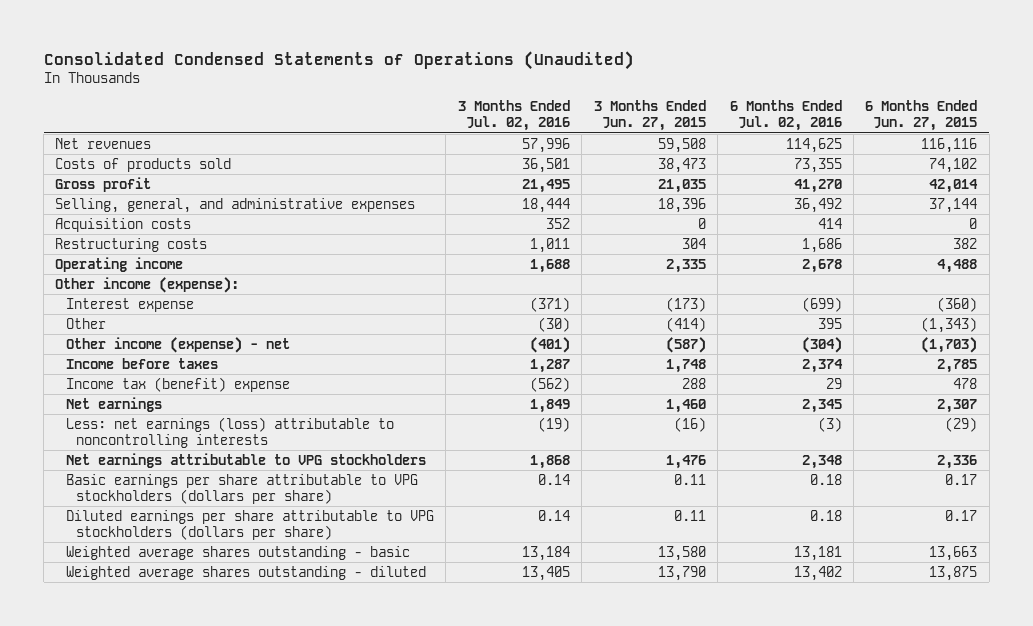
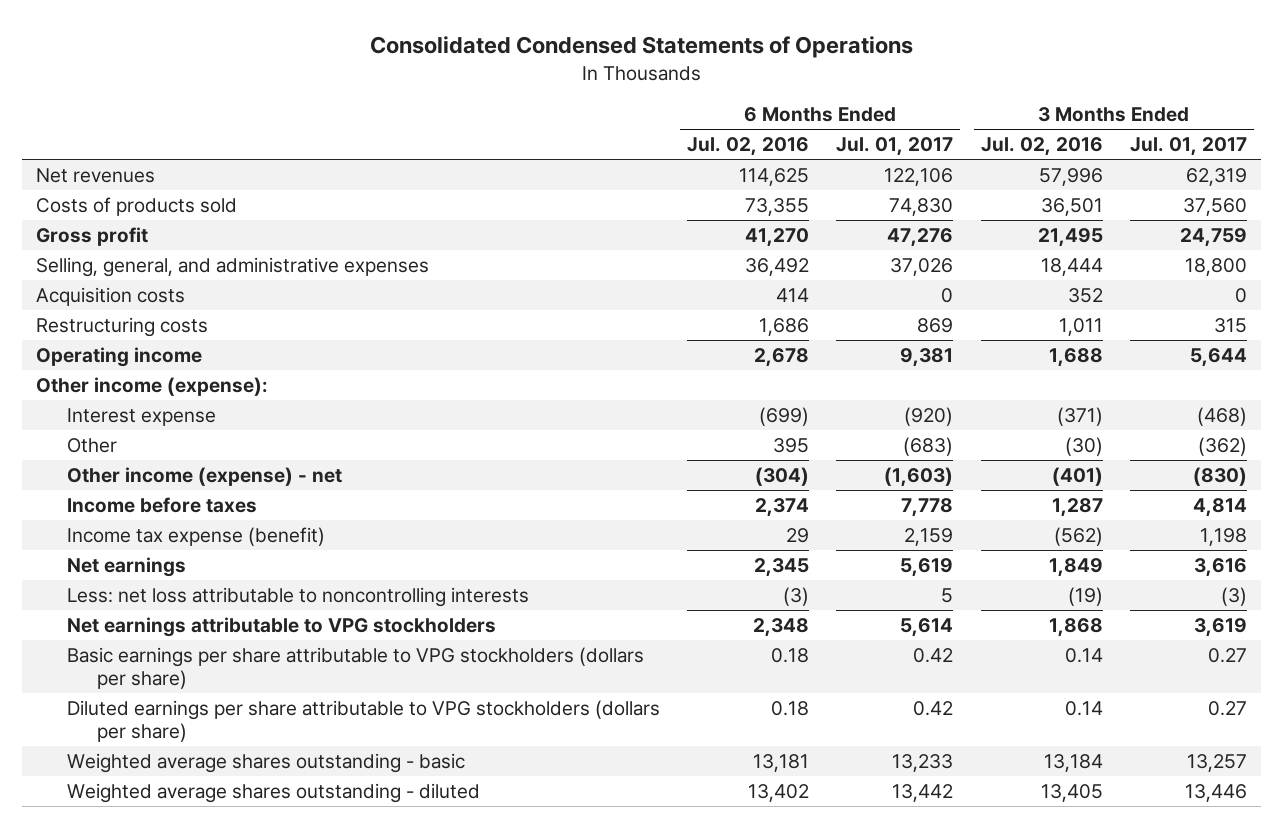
[43,50,634,70] Consolidated Condensed Statements of Operations (Unaudited) -> [369,35,913,58] Consolidated Condensed Statements of Operations
[593,100,706,132] 3 Months Ended Jun. 27, 2015 -> none
[865,100,978,132] 6 Months Ended Jun. 27, 2015 -> none
none -> [836,137,954,157] Jul. 01, 2017
none -> [1129,137,1247,157] Jul. 01, 2017
[65,376,290,392] Income tax (benefit) expense -> [66,526,325,546] Income tax expense (benefit)
[65,416,394,448] Less: net earnings (loss) attributable to noncontrolling interests -> [66,586,529,607] Less: net loss attributable to noncontrolling interests

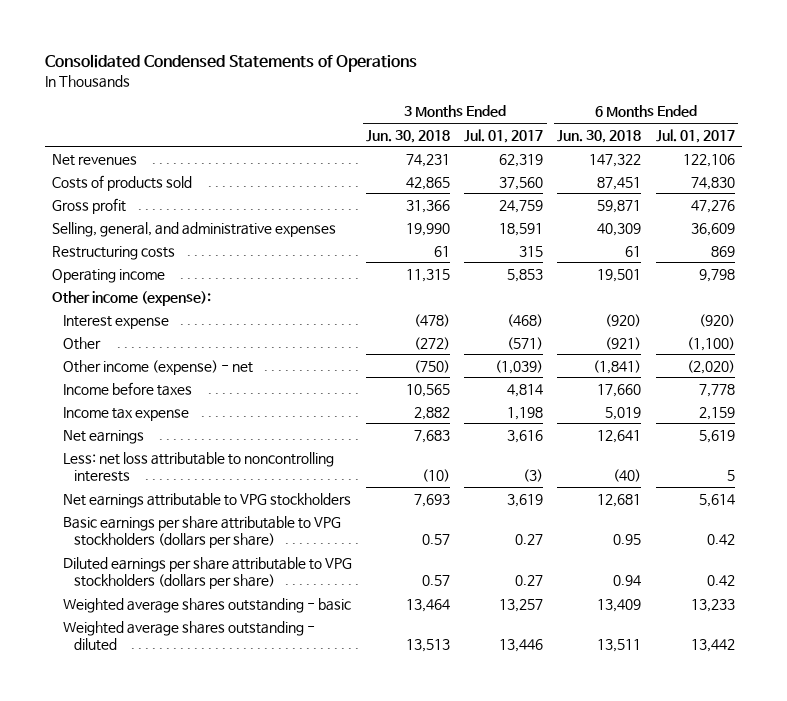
[686,137,809,157] Jul. 02, 2016 -> none
[980,137,1103,157] Jul. 02, 2016 -> none
none -> [366,129,451,143] Jun. 30, 2018
none -> [557,129,642,143] Jun. 30, 2018
[36,286,186,306] Acquisition costs -> none
[890,257,954,276] 37,026 -> [690,222,735,236] 36,609
[1184,257,1247,276] 18,800 -> [499,222,544,236] 18,591
[900,347,954,367] 9,381 -> [698,268,735,282] 9,798
[1189,347,1247,367] 5,644 -> [507,268,544,282] 5,853
[903,436,954,456] (683) -> [686,336,735,351] (1,100)
[1197,436,1247,456] (362) -> [507,336,544,350] (571)
[884,466,954,487] (1,603) -> [686,359,735,374] (2,020)
[1192,466,1247,486] (830) -> [495,359,544,374] (1,039)
[66,526,325,546] Income tax expense (benefit) -> [63,406,190,421] Income tax expense

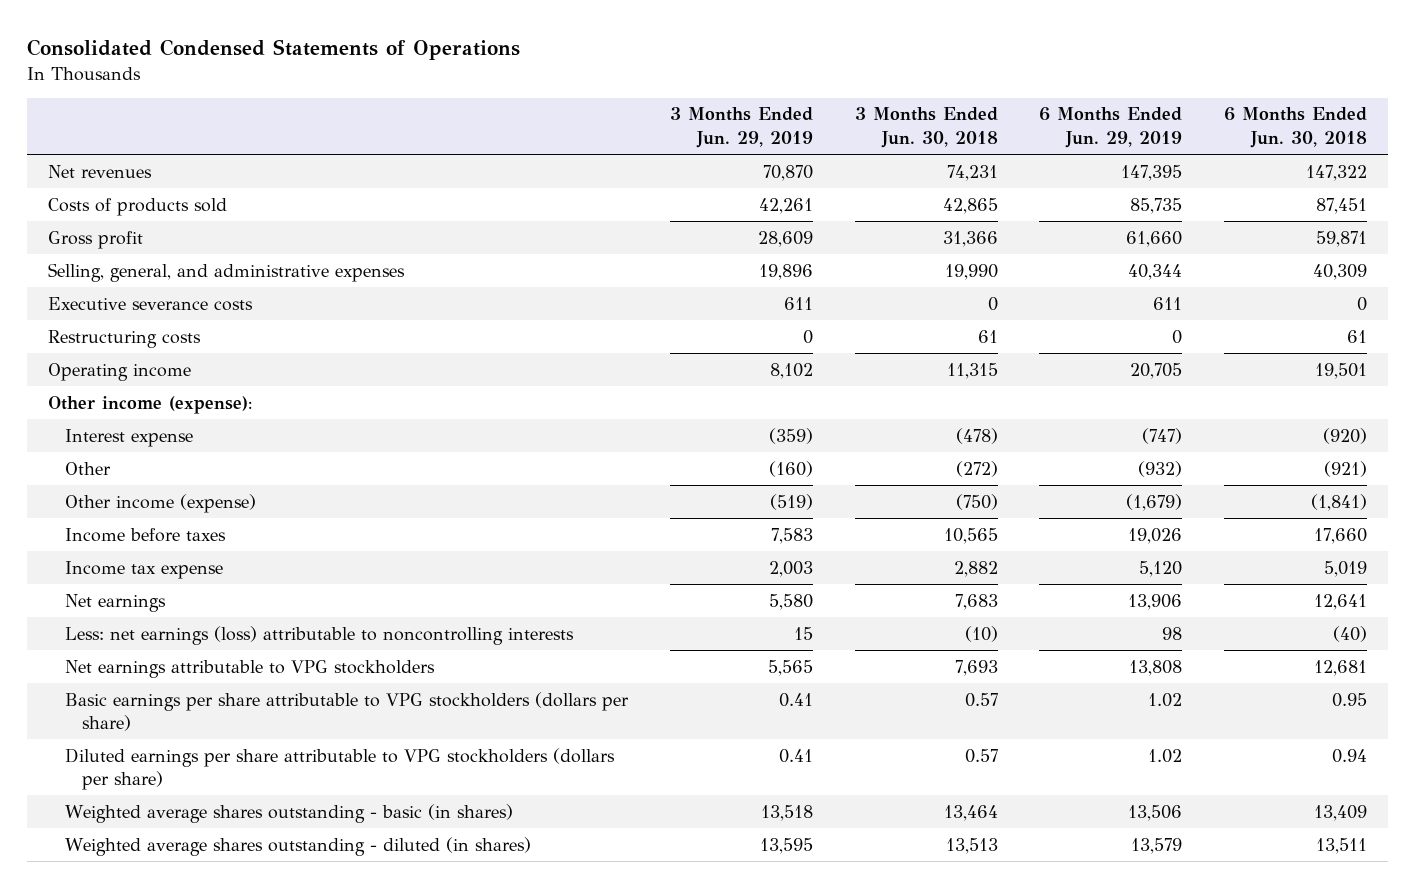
[464,128,544,143] Jul. 01, 2017 -> none
[655,128,735,143] Jul. 01, 2017 -> none
none -> [669,107,813,148] 3 Months Ended Jun. 29, 2019
none -> [1039,107,1183,148] 6 Months Ended Jun. 29, 2019
none -> [48,296,254,311] Executive severance costs
[63,359,254,375] Other income (expense) - net -> [64,493,256,513] Other income (expense)
[63,451,335,483] Less: net loss attributable to noncontrolling interests -> [64,625,574,645] Less: net earnings (loss) attributable to noncontrolling interests
[63,597,352,613] Weighted average shares outstanding - basic -> [64,803,513,823] Weighted average shares outstanding - basic (in shares)
[63,620,316,652] Weighted average shares outstanding - diluted -> [64,836,531,856] Weighted average shares outstanding - diluted (in shares)

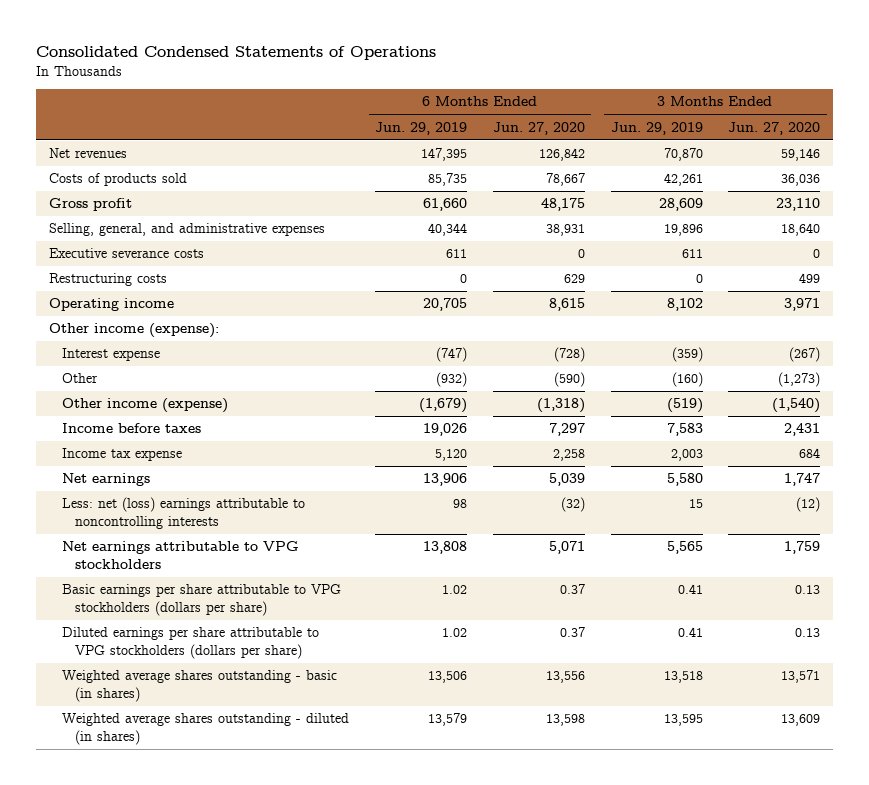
[854,107,998,148] 3 Months Ended Jun. 30, 2018 -> none
[1224,107,1368,148] 6 Months Ended Jun. 30, 2018 -> none
none -> [492,121,585,135] Jun. 27, 2020
none -> [728,121,821,135] Jun. 27, 2020
[64,625,574,645] Less: net earnings (loss) attributable to noncontrolling interests -> [62,497,306,529] Less: net (loss) earnings attributable to noncontrolling interests

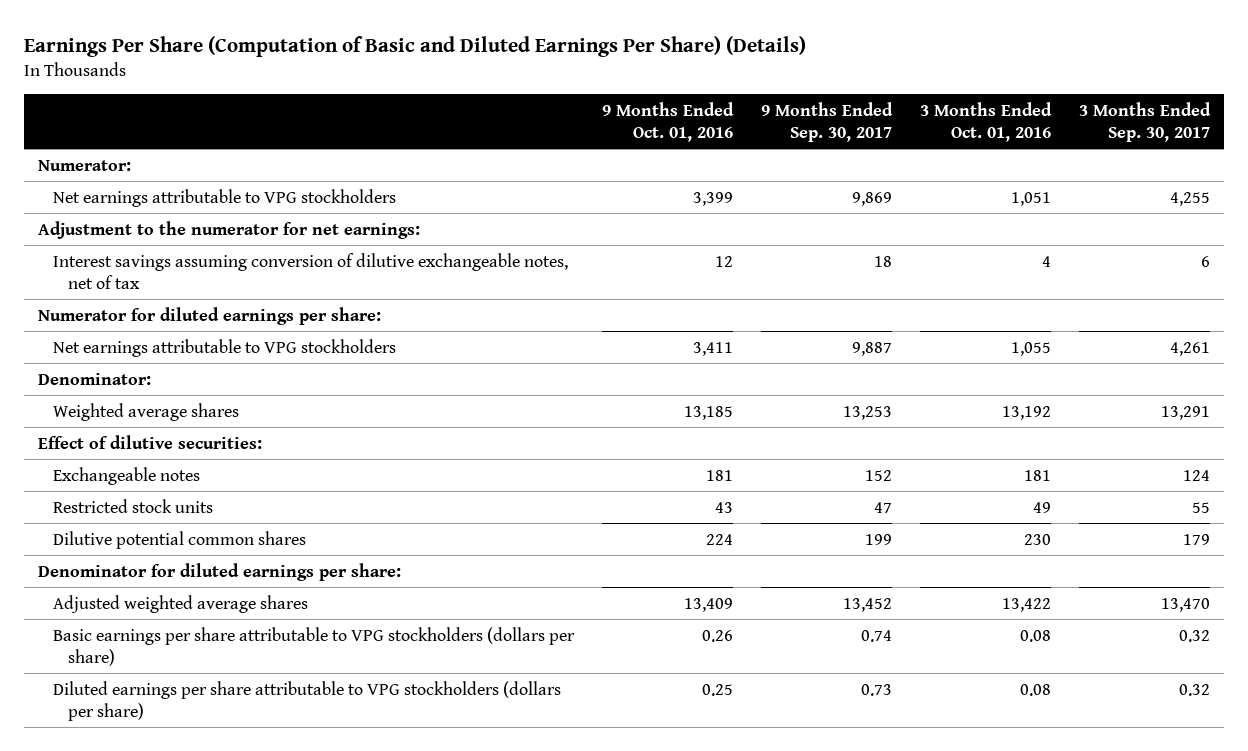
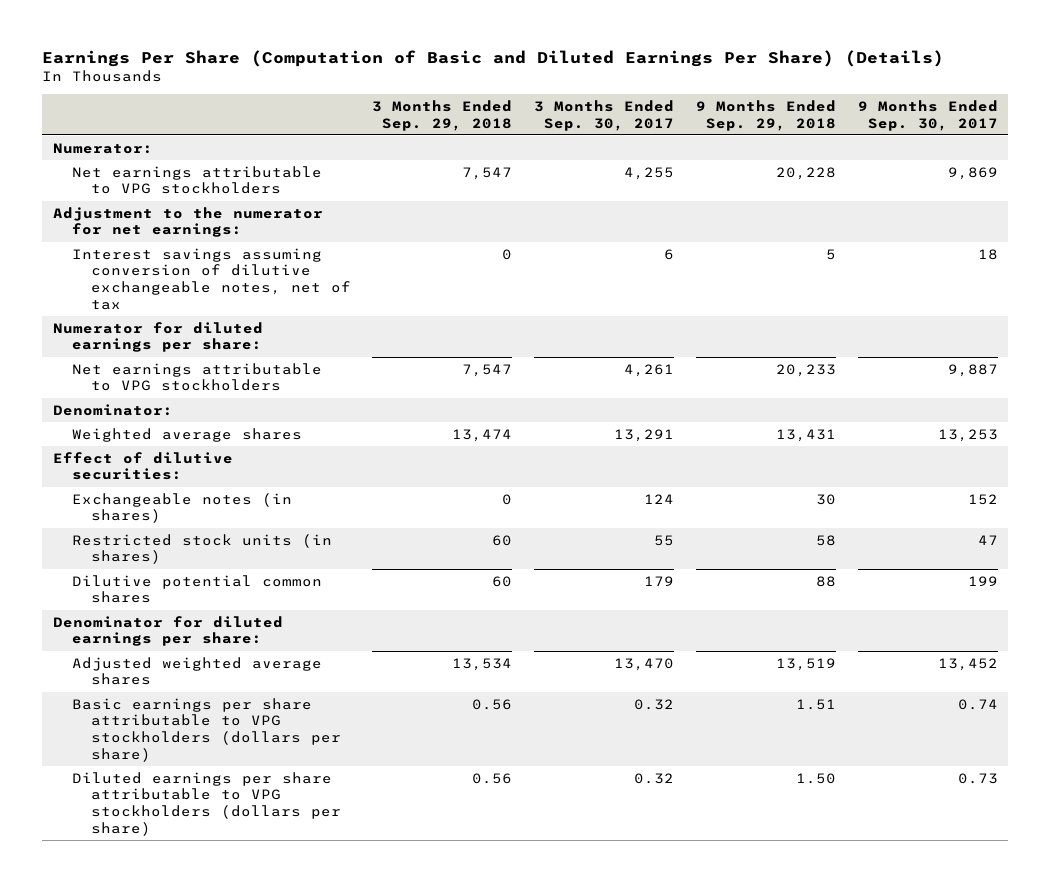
[602,101,735,142] 9 Months Ended Oct. 01, 2016 -> none
[920,101,1053,142] 3 Months Ended Oct. 01, 2016 -> none
none -> [372,99,513,131] 3 Months Ended Sep. 29, 2018
none -> [695,99,836,131] 9 Months Ended Sep. 29, 2018
[53,466,201,485] Exchangeable notes -> [71,492,292,524] Exchangeable notes (in shares)
[53,498,214,513] Restricted stock units -> [71,533,332,565] Restricted stock units (in shares)

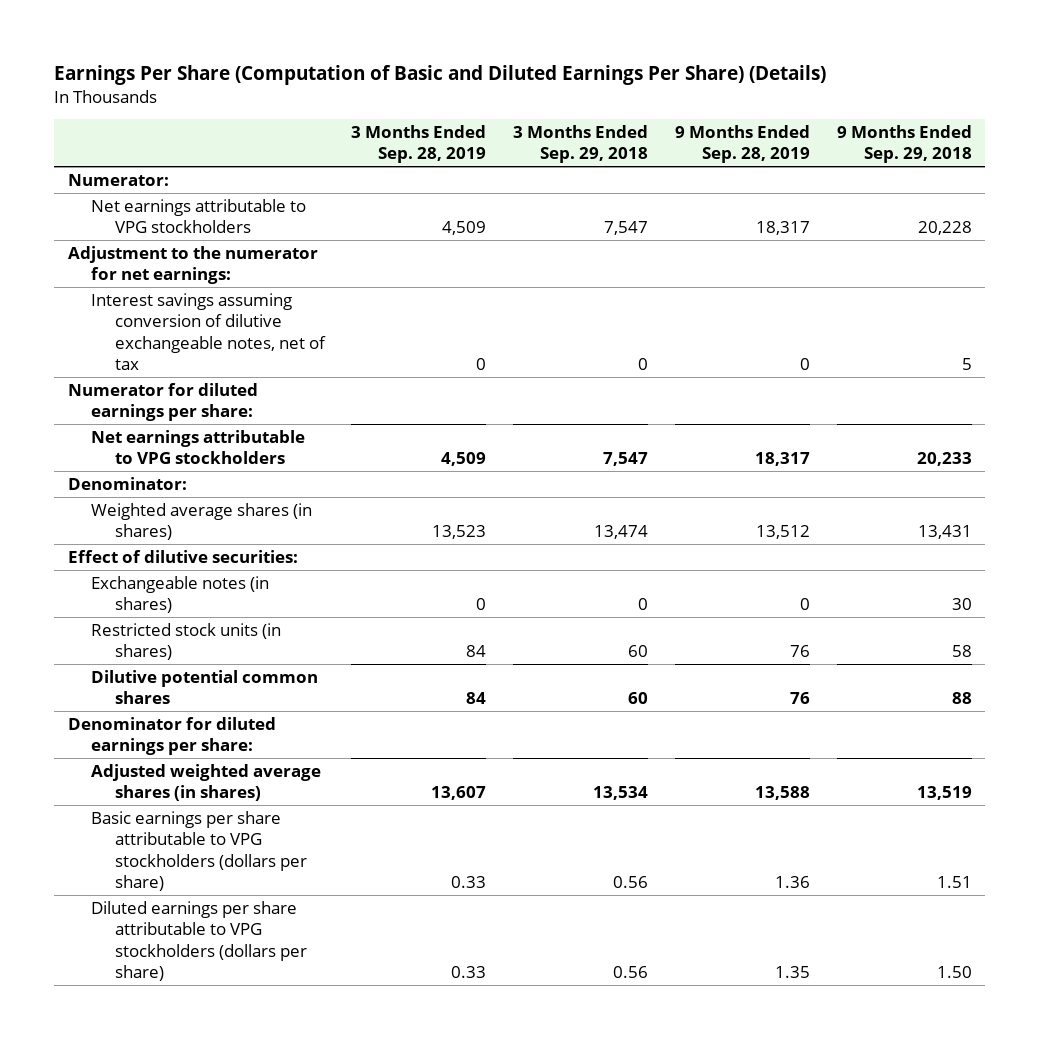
[534,99,675,131] 3 Months Ended Sep. 30, 2017 -> none
[857,99,998,131] 9 Months Ended Sep. 30, 2017 -> none
none -> [351,125,487,164] 3 Months Ended Sep. 28, 2019
none -> [674,125,810,164] 9 Months Ended Sep. 28, 2019
[71,427,302,442] Weighted average shares -> [91,502,313,541] Weighted average shares (in shares)
[71,656,322,686] Adjusted weighted average shares -> [91,763,322,802] Adjusted weighted average shares (in shares)

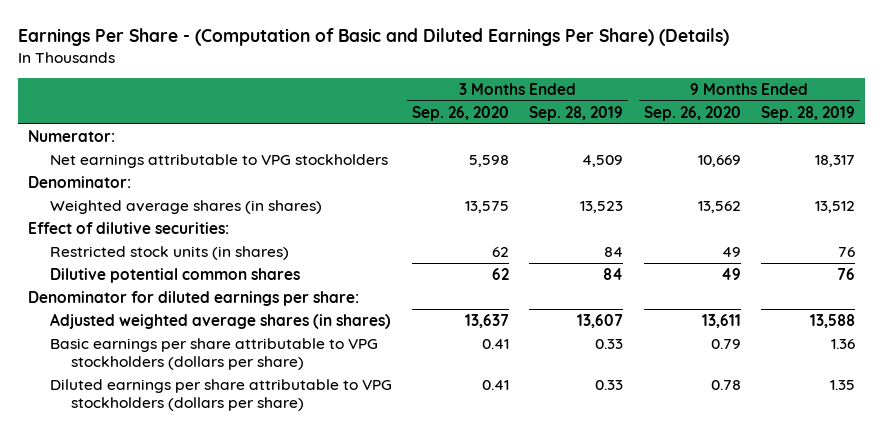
[54,65,827,86] Earnings Per Share (Computation of Basic and Diluted Earnings Per Share) (Details) -> [18,27,730,46] Earnings Per Share - (Computation of Basic and Diluted Earnings Per Share) (Details)
[513,125,649,164] 3 Months Ended Sep. 29, 2018 -> none
[836,125,972,164] 9 Months Ended Sep. 29, 2018 -> none
none -> [412,105,510,121] Sep. 26, 2020
none -> [643,105,741,121] Sep. 26, 2020
[67,245,318,285] Adjustment to the numerator for net earnings: -> none
[91,292,326,371] Interest savings assuming conversion of dilutive exchangeable notes, net of tax -> none
[67,382,258,422] Numerator for diluted earnings per share: -> none
[91,429,306,465] Net earnings attributable to VPG stockholders -> none
[91,575,270,614] Exchangeable notes (in shares) -> none

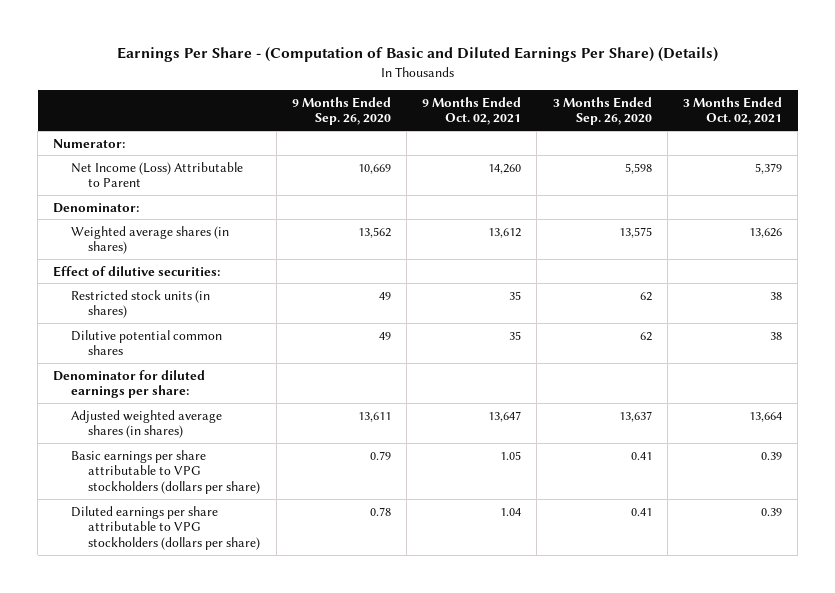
[529,105,624,121] Sep. 28, 2019 -> none
[760,105,855,121] Sep. 28, 2019 -> none
none -> [422,96,522,126] 9 Months Ended Oct. 02, 2021
none -> [683,96,783,126] 3 Months Ended Oct. 02, 2021
[49,153,388,168] Net earnings attributable to VPG stockholders -> [70,161,243,188] Net Income (Loss) Attributable to Parent

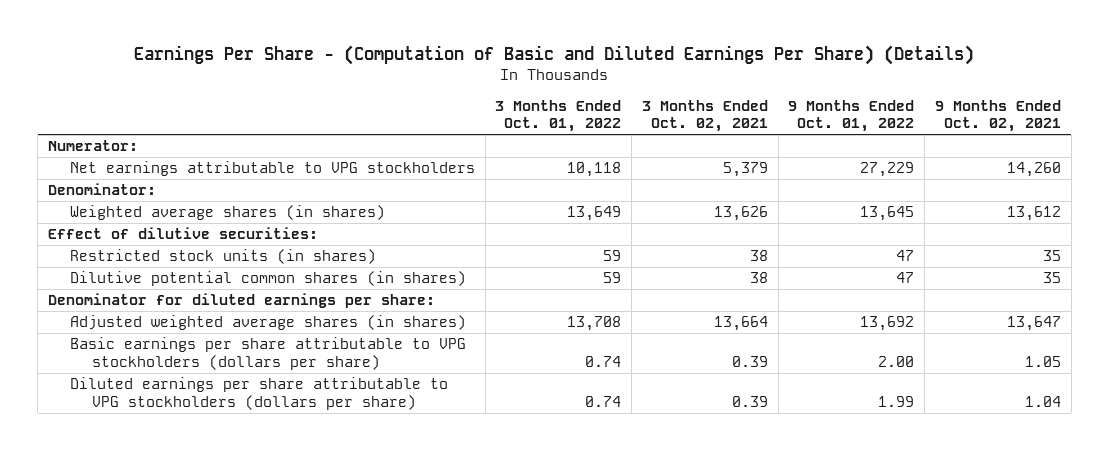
[291,96,391,126] 9 Months Ended Sep. 26, 2020 -> none
[552,96,652,126] 3 Months Ended Sep. 26, 2020 -> none
none -> [495,99,622,133] 3 Months Ended Oct. 01, 2022
none -> [788,99,915,133] 9 Months Ended Oct. 01, 2022
[70,161,243,188] Net Income (Loss) Attributable to Parent -> [69,161,475,177] Net earnings attributable to VPG stockholders
[70,329,222,356] Dilutive potential common shares -> [69,271,466,287] Dilutive potential common shares (in shares)

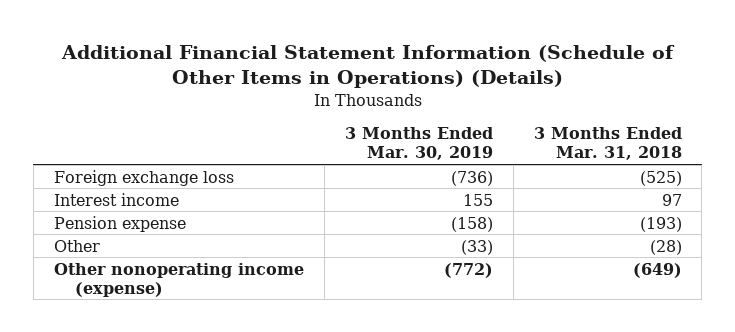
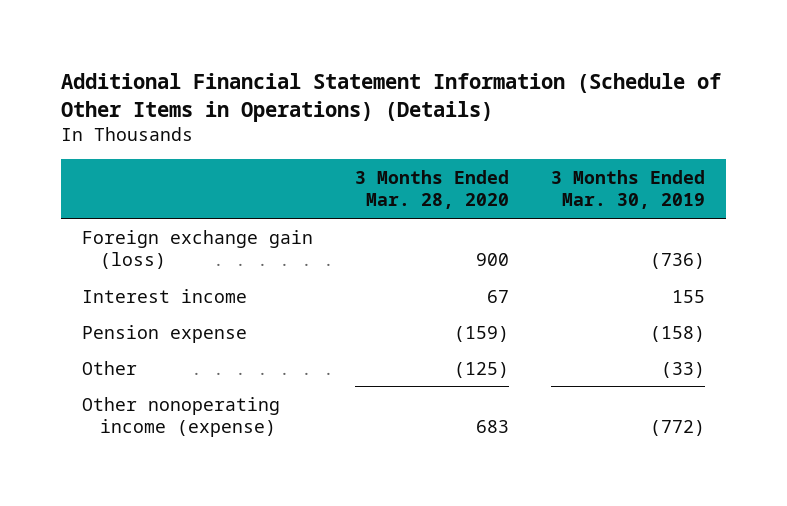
[533,127,682,161] 3 Months Ended Mar. 31, 2018 -> none
none -> [355,169,510,210] 3 Months Ended Mar. 28, 2020
[53,169,234,186] Foreign exchange loss -> [82,229,314,270] Foreign exchange gain (loss)

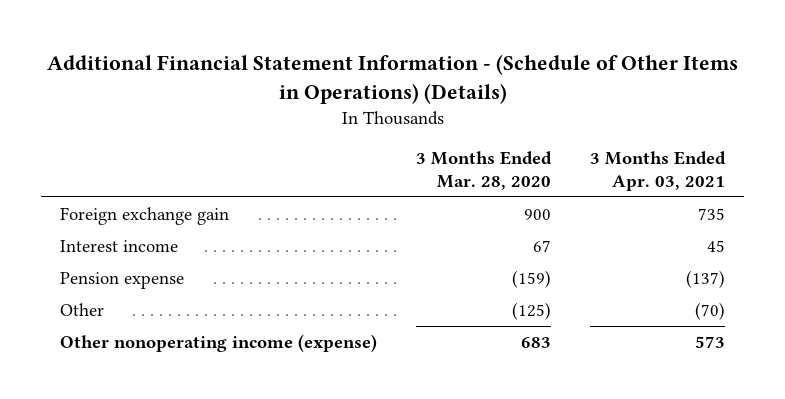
[61,73,722,123] Additional Financial Statement Information (Schedule of Other Items in Operations) (Details) -> [46,53,738,104] Additional Financial Statement Information - (Schedule of Other Items in Operations) (Details)
[550,169,705,210] 3 Months Ended Mar. 30, 2019 -> none
none -> [589,151,726,191] 3 Months Ended Apr. 03, 2021
[82,229,314,270] Foreign exchange gain (loss) -> [60,206,230,225] Foreign exchange gain

